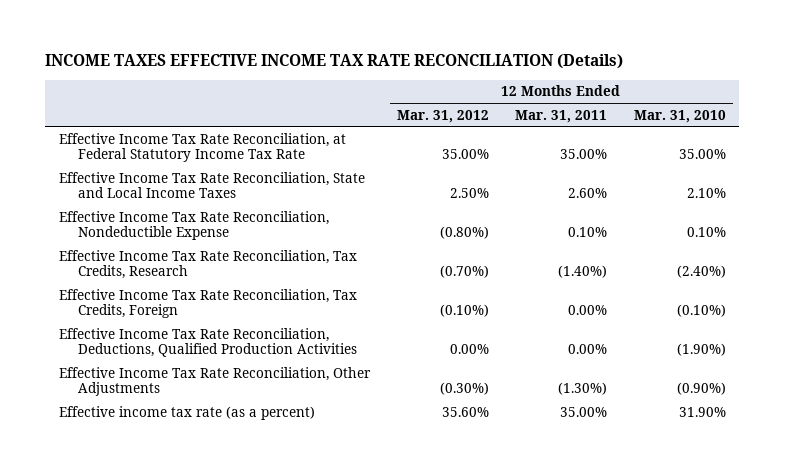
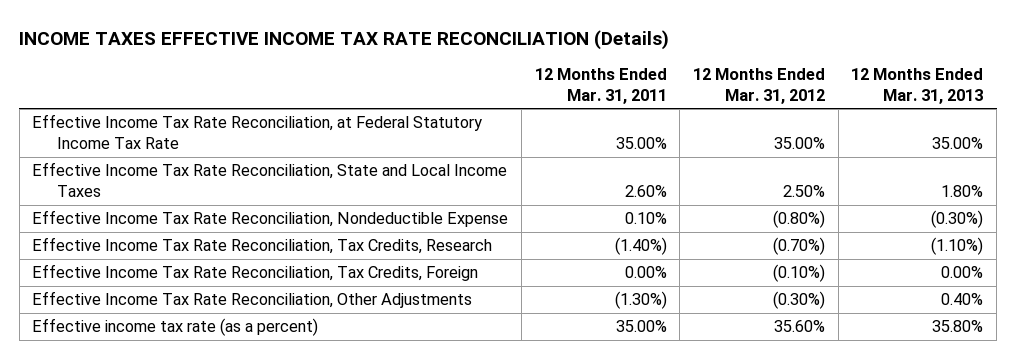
[634,109,727,123] Mar. 31, 2010 -> none
none -> [851,68,984,104] 12 Months Ended Mar. 31, 2013
[58,327,357,358] Effective Income Tax Rate Reconciliation, Deductions, Qualified Production Activities -> none

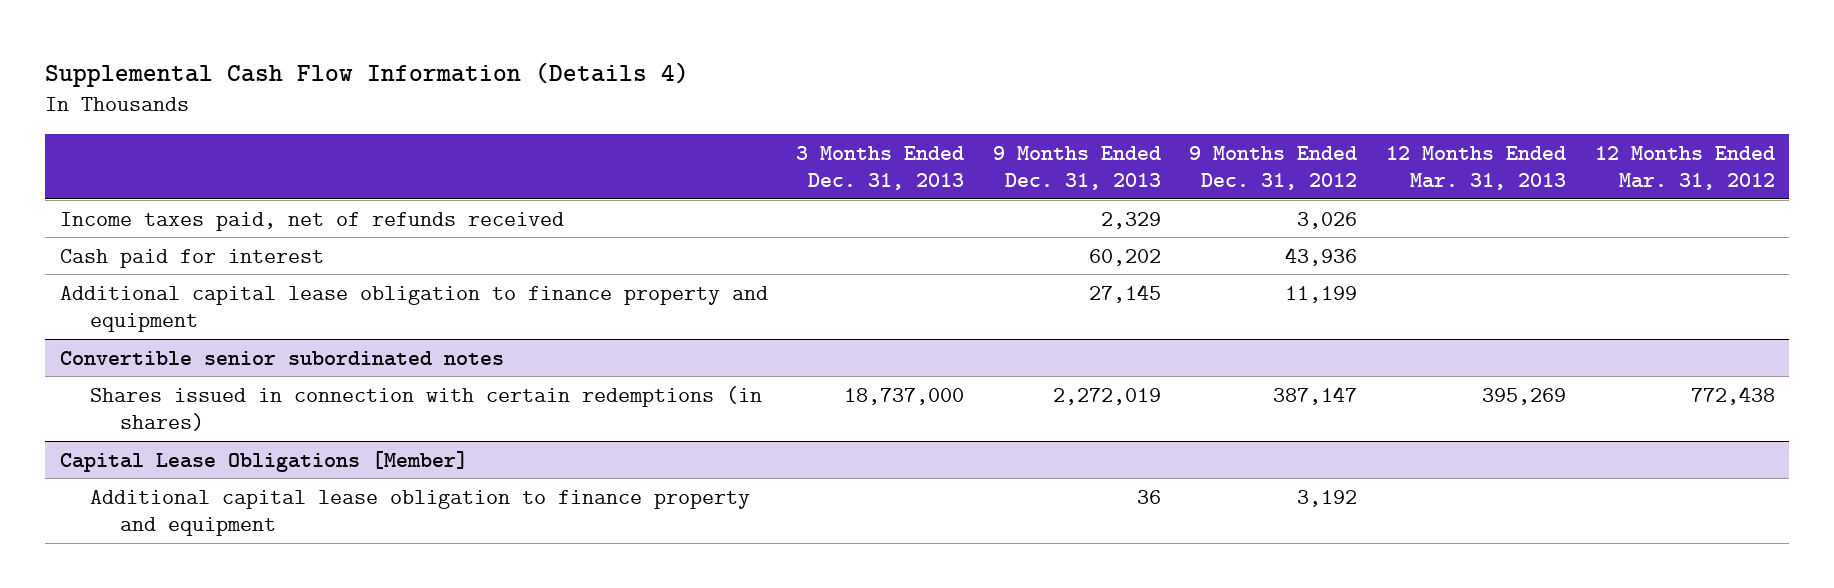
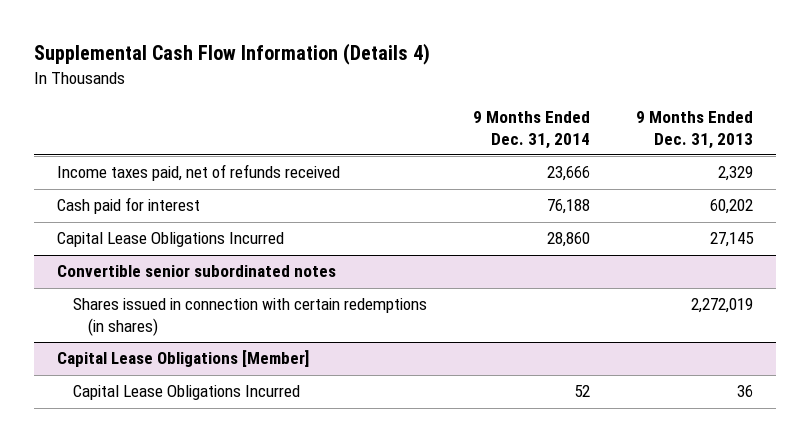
[796,145,965,191] 3 Months Ended Dec. 31, 2013 -> none
[1189,145,1358,191] 9 Months Ended Dec. 31, 2012 -> none
[1385,145,1566,191] 12 Months Ended Mar. 31, 2013 -> none
[1594,145,1775,191] 12 Months Ended Mar. 31, 2012 -> none
none -> [472,111,590,149] 9 Months Ended Dec. 31, 2014
[59,285,768,332] Additional capital lease obligation to finance property and equipment -> [56,232,284,248] Capital Lease Obligations Incurred
[89,489,750,536] Additional capital lease obligation to finance property and equipment -> [72,385,300,401] Capital Lease Obligations Incurred

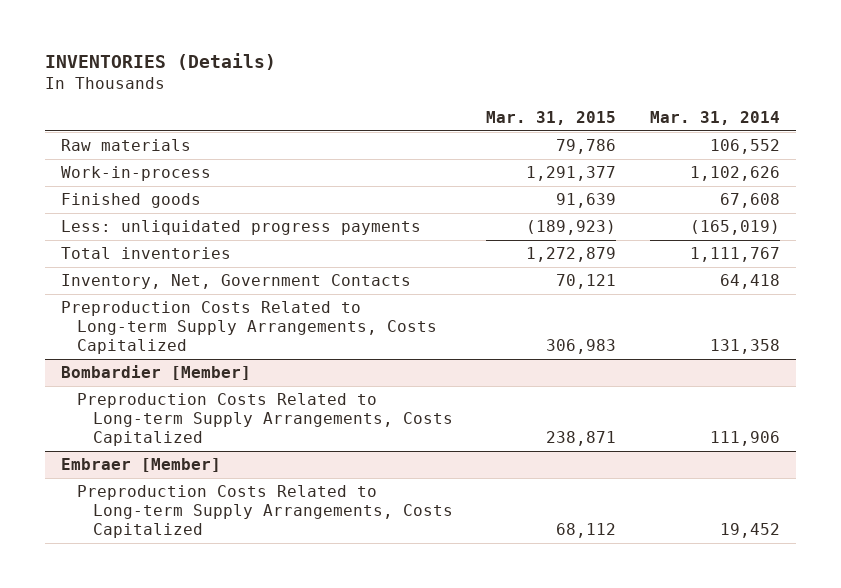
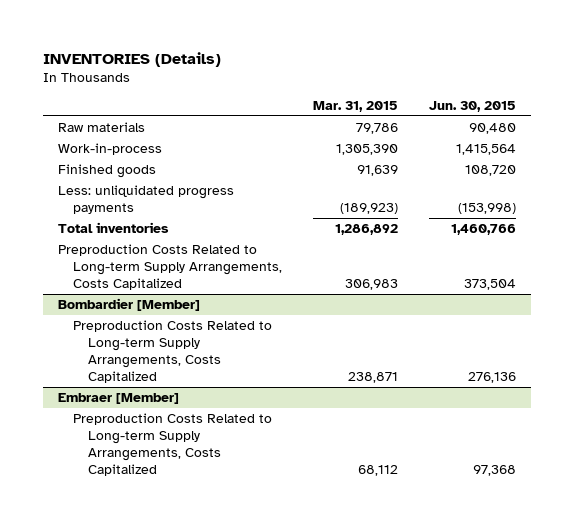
[649,111,780,126] Mar. 31, 2014 -> none
none -> [428,100,516,112] Jun. 30, 2015
[526,165,617,181] 1,291,377 -> [336,143,399,155] 1,305,390
[61,273,412,289] Inventory, Net, Government Contacts -> none
[526,246,617,262] 1,272,879 -> [335,223,399,235] 1,286,892

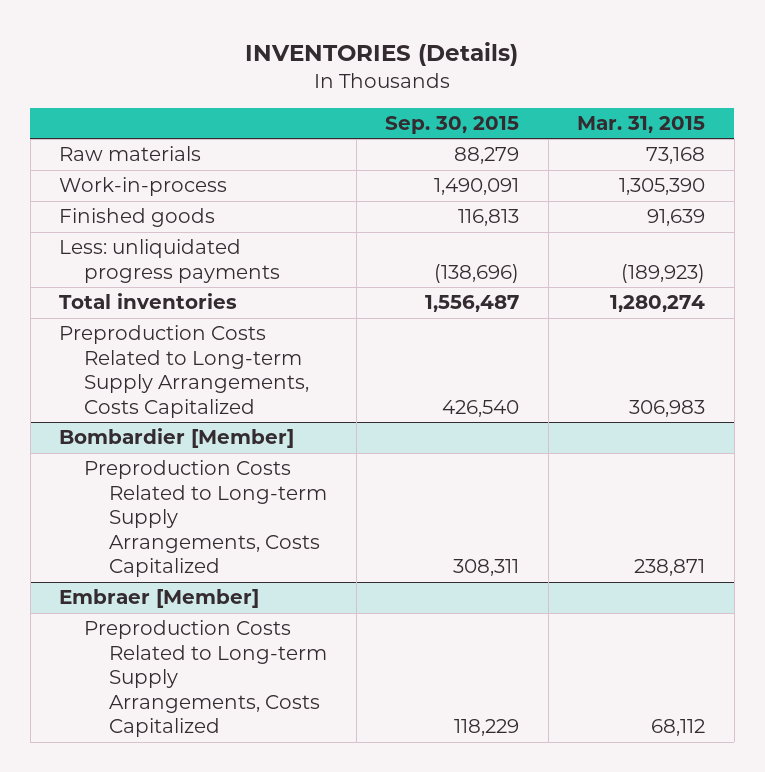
[428,100,516,112] Jun. 30, 2015 -> none
none -> [385,115,520,134] Sep. 30, 2015
[356,122,399,134] 79,786 -> [646,147,706,165] 73,168
[335,223,399,235] 1,286,892 -> [610,295,706,313] 1,280,274

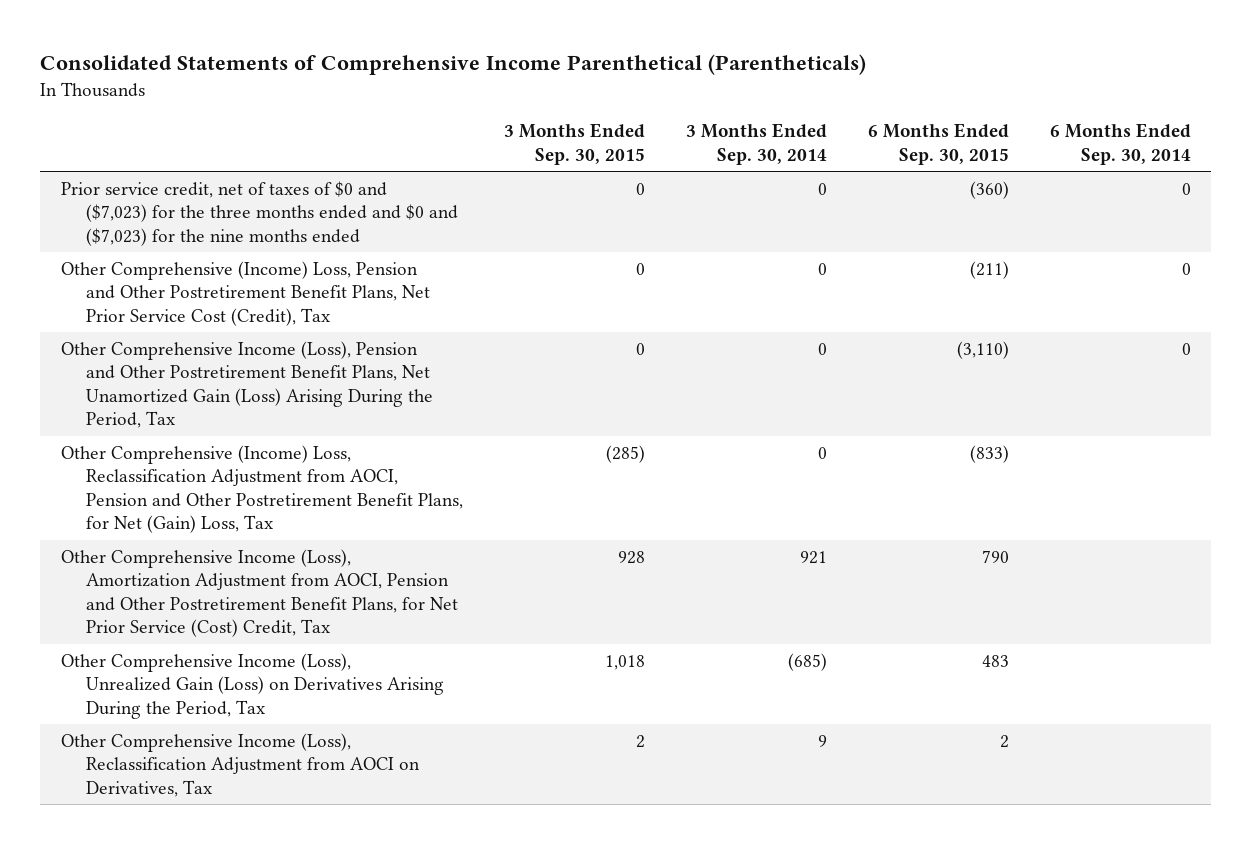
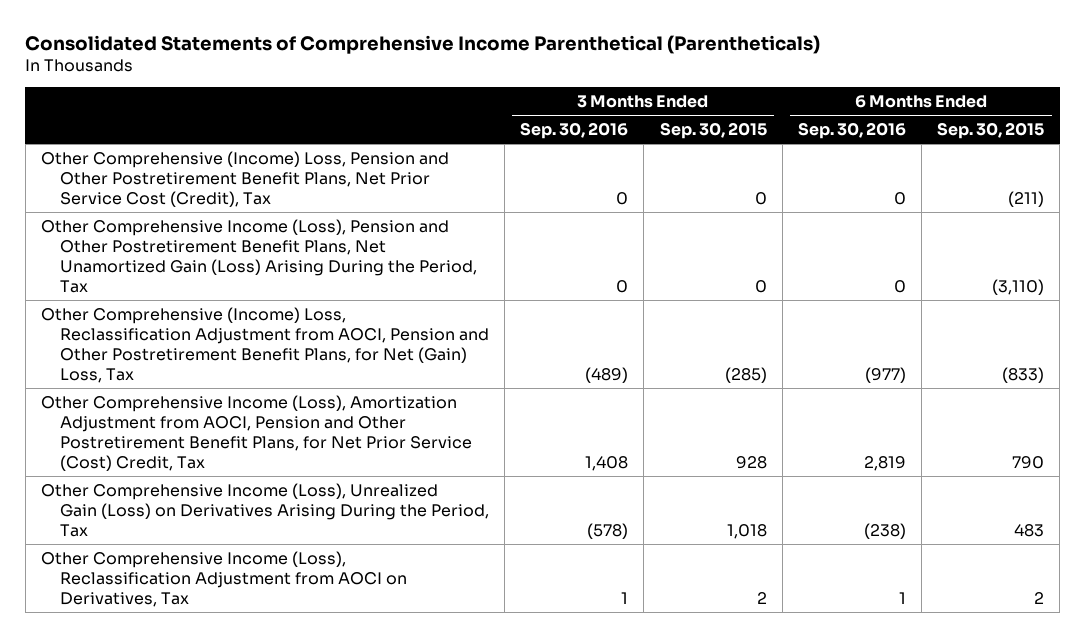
[685,123,827,165] 3 Months Ended Sep. 30, 2014 -> none
[1049,123,1191,165] 6 Months Ended Sep. 30, 2014 -> none
none -> [520,122,629,140] Sep. 30, 2016
none -> [797,122,906,140] Sep. 30, 2016
[60,180,458,246] Prior service credit, net of taxes of $0 and ($7,023) for the three months ended and $0 and ($7,023) for the nine months ended -> none

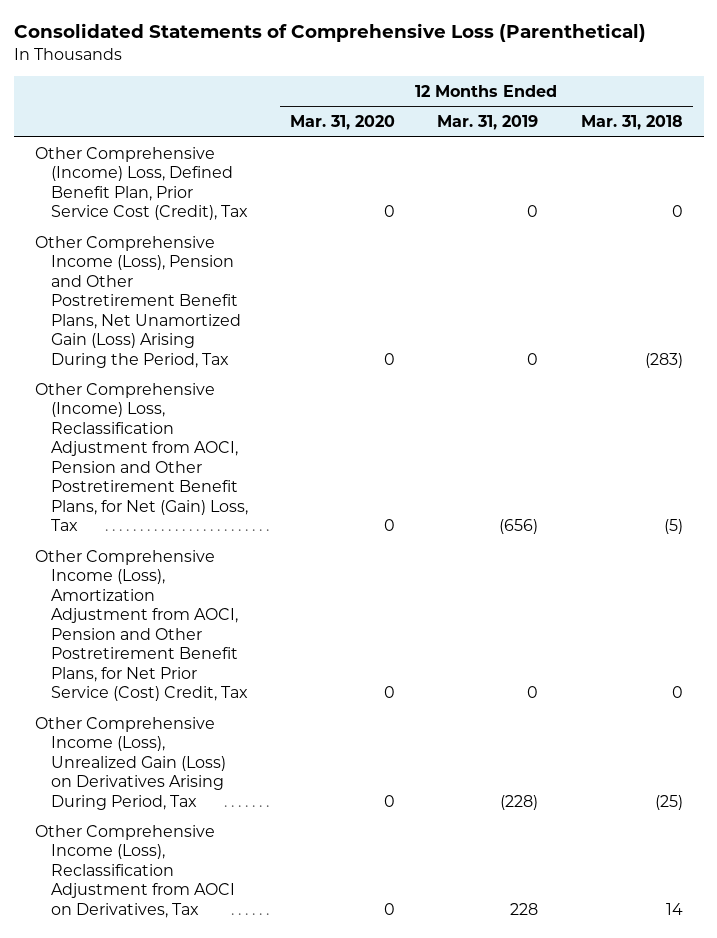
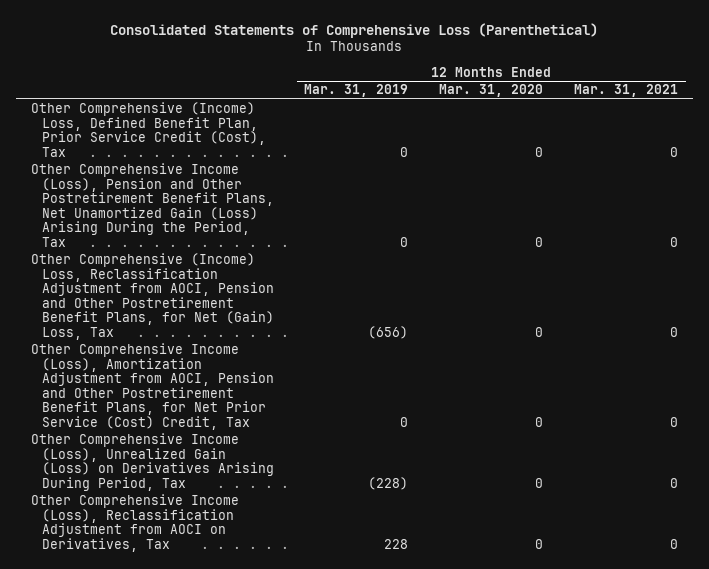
[580,115,683,131] Mar. 31, 2018 -> none
none -> [573,84,678,98] Mar. 31, 2021
[34,146,249,221] Other Comprehensive (Income) Loss, Defined Benefit Plan, Prior Service Cost (Credit), Tax -> [31,102,266,157] Other Comprehensive (Income) Loss, Defined Benefit Plan, Prior Service Credit (Cost), Tax

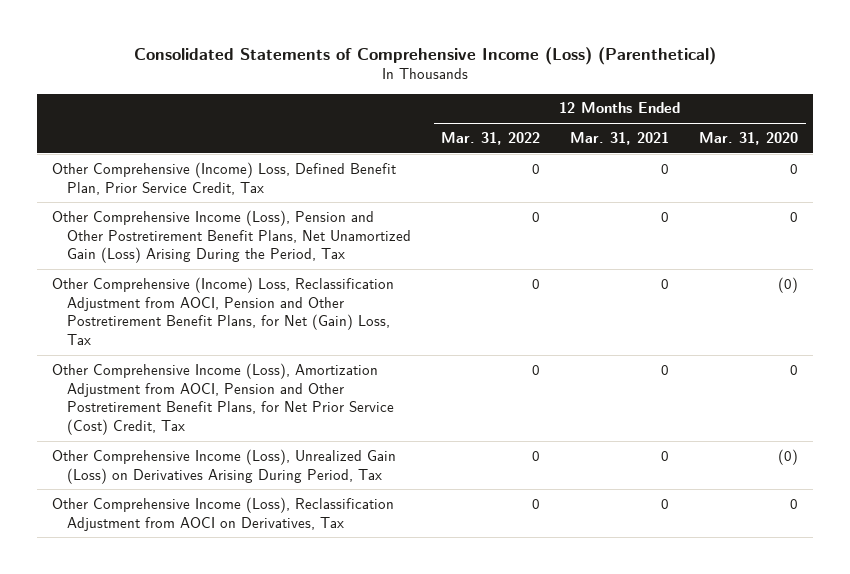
[110,22,599,38] Consolidated Statements of Comprehensive Loss (Parenthetical) -> [134,46,717,65] Consolidated Statements of Comprehensive Income (Loss) (Parenthetical)
[304,84,409,98] Mar. 31, 2019 -> none
none -> [441,131,541,145] Mar. 31, 2022
[31,102,266,157] Other Comprehensive (Income) Loss, Defined Benefit Plan, Prior Service Credit (Cost), Tax -> [52,161,397,195] Other Comprehensive (Income) Loss, Defined Benefit Plan, Prior Service Credit, Tax
[535,327,544,338] 0 -> [778,276,799,293] (0)
[535,477,544,488] 0 -> [778,448,799,465] (0)

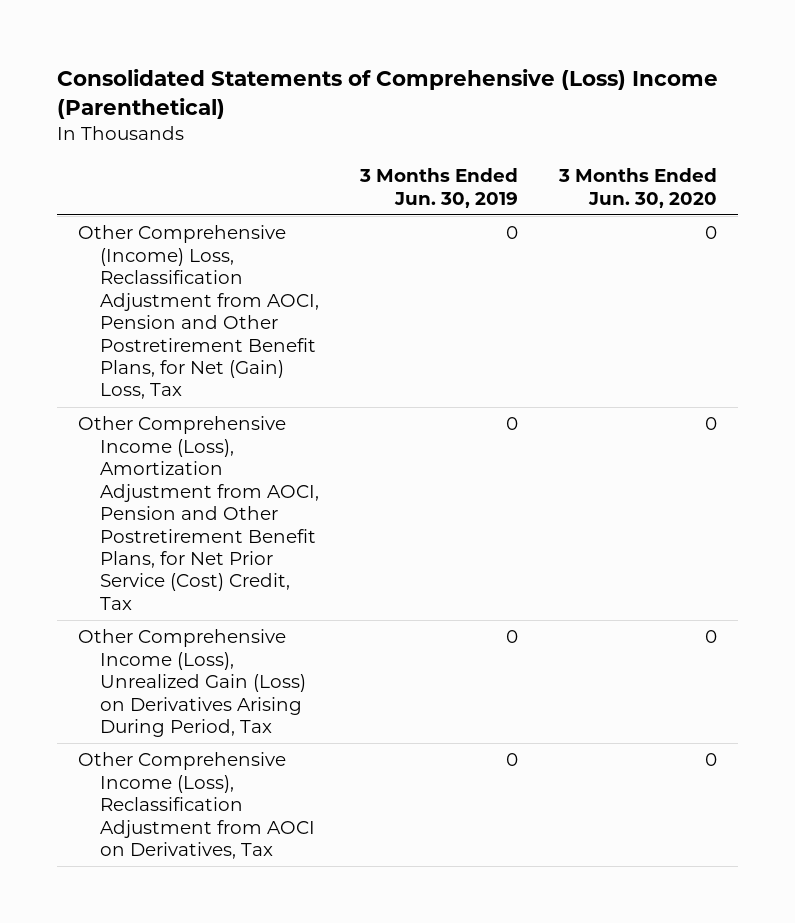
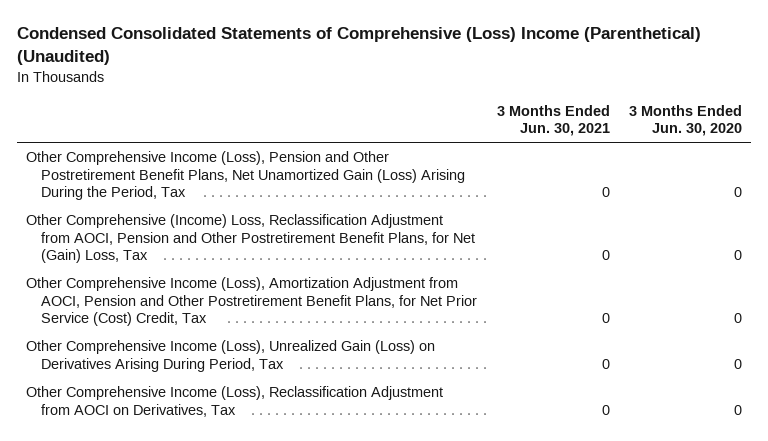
[56,68,718,119] Consolidated Statements of Comprehensive (Loss) Income (Parenthetical) -> [16,27,701,66] Condensed Consolidated Statements of Comprehensive (Loss) Income (Parenthetical) (Unaudited)
[359,168,519,208] 3 Months Ended Jun. 30, 2019 -> none
none -> [496,104,610,137] 3 Months Ended Jun. 30, 2021
none -> [26,151,466,200] Other Comprehensive Income (Loss), Pension and Other Postretirement Benefit Plans, Net Unamortized Gain (Loss) Arising During the Period, Tax

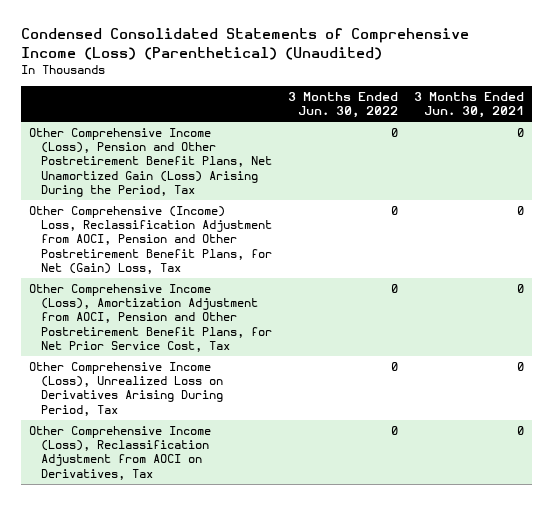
[16,27,701,66] Condensed Consolidated Statements of Comprehensive (Loss) Income (Parenthetical) (Unaudited) -> [20,28,469,60] Condensed Consolidated Statements of Comprehensive Income (Loss) (Parenthetical) (Unaudited)
[628,104,742,137] 3 Months Ended Jun. 30, 2020 -> none
none -> [287,92,398,119] 3 Months Ended Jun. 30, 2022
[26,277,478,326] Other Comprehensive Income (Loss), Amortization Adjustment from AOCI, Pension and Other Postretirement Benefit Plans, for Net Prior Service (Cost) Credit, Tax -> [28,284,272,352] Other Comprehensive Income (Loss), Amortization Adjustment from AOCI, Pension and Other Postretirement Benefit Plans, for Net Prior Service Cost, Tax
[26,340,436,372] Other Comprehensive Income (Loss), Unrealized Gain (Loss) on Derivatives Arising During Period, Tax -> [28,362,223,416] Other Comprehensive Income (Loss), Unrealized Loss on Derivatives Arising During Period, Tax

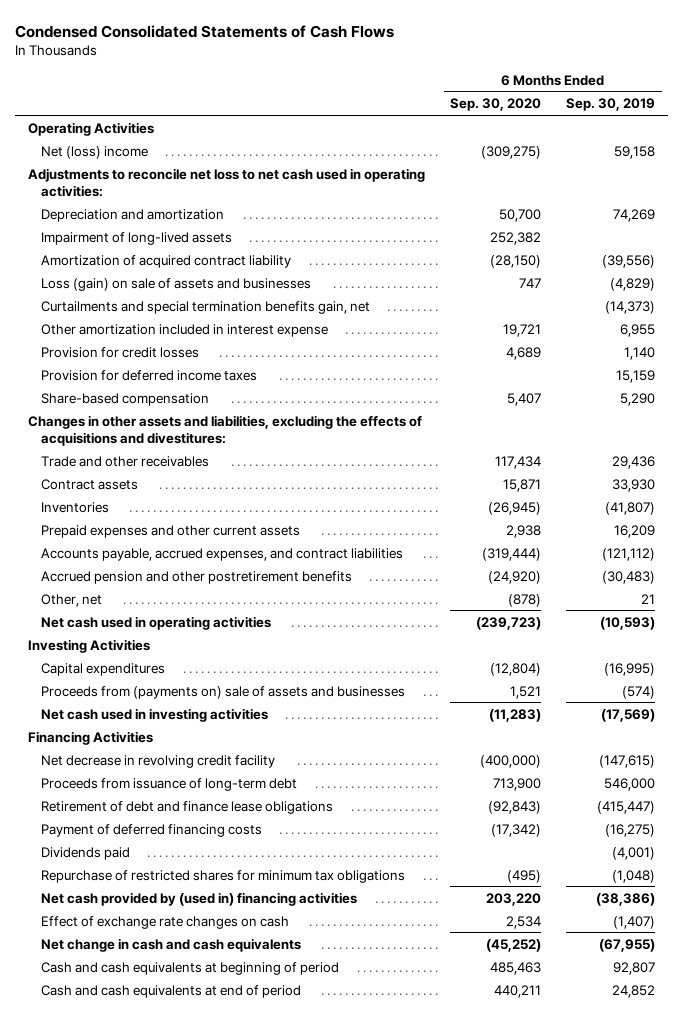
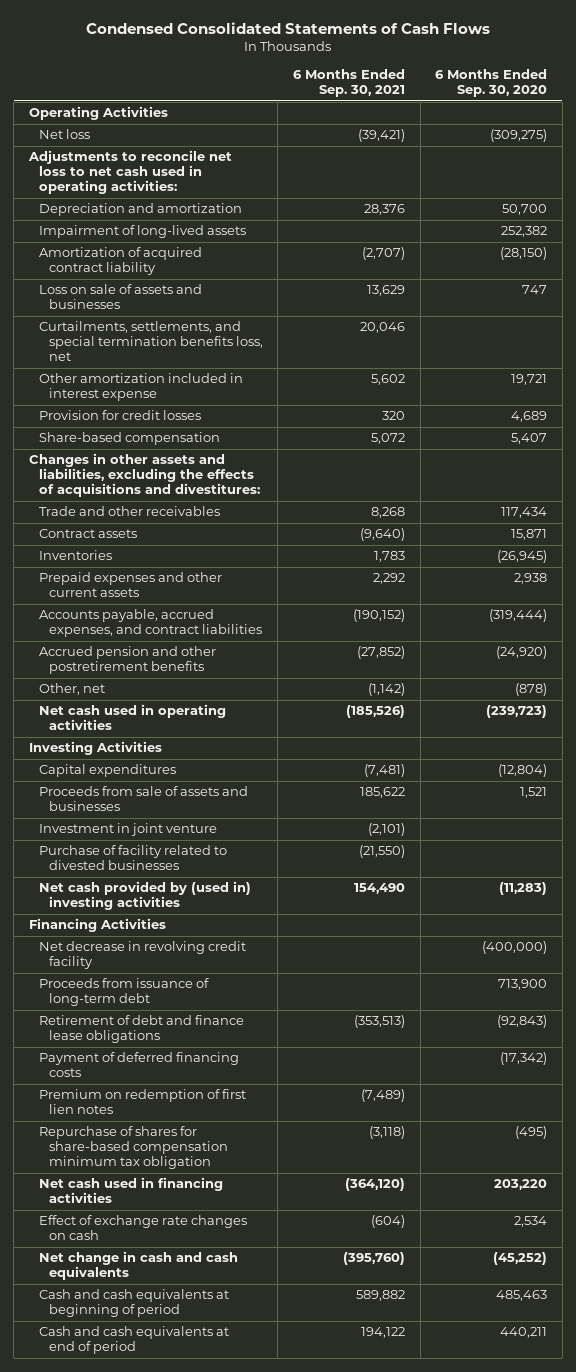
[566,98,656,112] Sep. 30, 2019 -> none
none -> [292,69,405,98] 6 Months Ended Sep. 30, 2021
[41,145,149,159] Net (loss) income -> [38,129,90,140] Net loss
[41,277,312,291] Loss (gain) on sale of assets and businesses -> [38,284,202,310] Loss on sale of assets and businesses
[41,300,371,314] Curtailments and special termination benefits gain, net -> [38,321,263,362] Curtailments, settlements, and special termination benefits loss, net
[41,369,258,381] Provision for deferred income taxes -> none
[41,685,406,699] Proceeds from (payments on) sale of assets and businesses -> [38,786,248,812] Proceeds from sale of assets and businesses
none -> [38,823,217,837] Investment in joint venture
none -> [38,845,227,871] Purchase of facility related to divested businesses
[41,707,269,722] Net cash used in investing activities -> [38,881,251,911] Net cash provided by (used in) investing activities
[41,846,131,860] Dividends paid -> none
none -> [38,1089,246,1115] Premium on redemption of first lien notes
[41,869,406,883] Repurchase of restricted shares for minimum tax obligations -> [38,1126,228,1170] Repurchase of shares for share-based compensation minimum tax obligation
[41,891,358,906] Net cash provided by (used in) financing activities -> [38,1177,223,1204] Net cash used in financing activities

